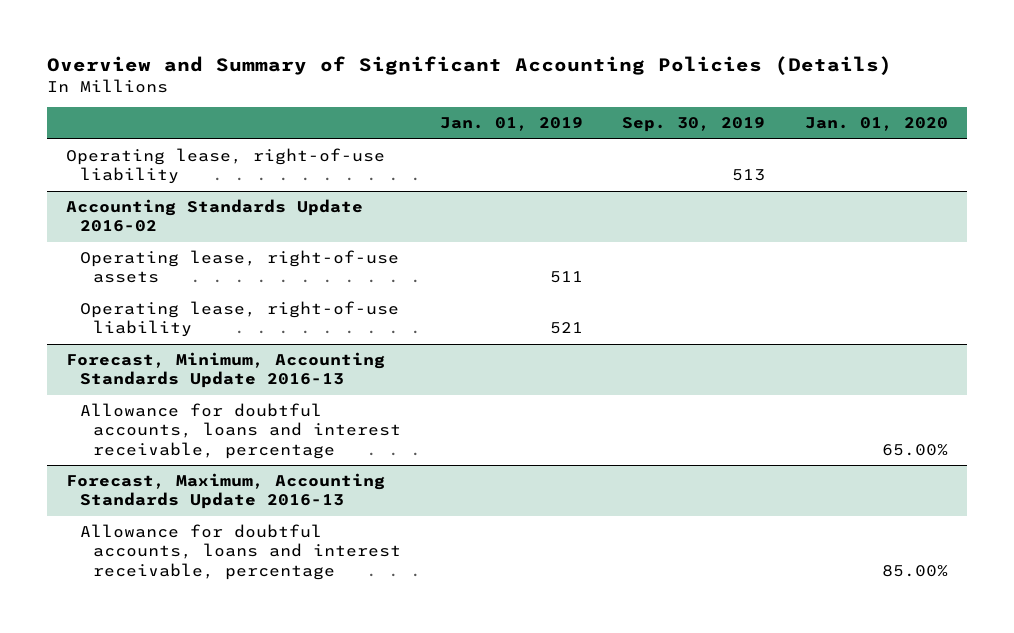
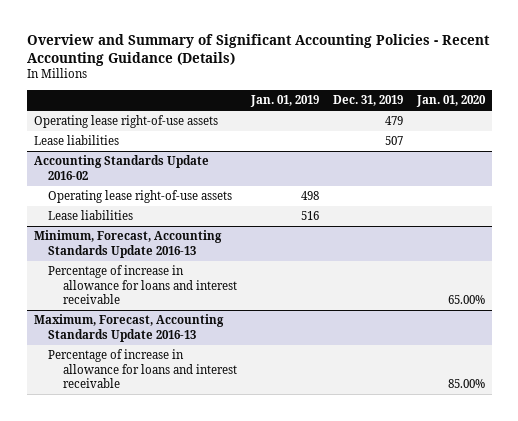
[46,55,892,75] Overview and Summary of Significant Accounting Policies (Details) -> [26,33,490,66] Overview and Summary of Significant Accounting Policies - Recent Accounting Guidance (Details)
[622,117,766,133] Sep. 30, 2019 -> none
none -> [332,95,403,107] Dec. 31, 2019
none -> [33,115,218,129] Operating lease right-of-use assets
[66,148,386,185] Operating lease, right-of-use liability -> [33,135,119,146] Lease liabilities
[79,301,399,338] Operating lease, right-of-use liability -> none
[79,250,399,284] Operating lease, right-of-use assets -> [48,190,233,204] Operating lease right-of-use assets
[550,271,584,284] 511 -> [301,191,320,201] 498
none -> [48,210,134,221] Lease liabilities
[66,352,386,389] Forecast, Minimum, Accounting Standards Update 2016-13 -> [33,230,222,258] Minimum, Forecast, Accounting Standards Update 2016-13
[79,403,401,459] Allowance for doubtful accounts, loans and interest receivable, percentage -> [48,265,238,305] Percentage of increase in allowance for loans and interest receivable
[66,473,386,510] Forecast, Maximum, Accounting Standards Update 2016-13 -> [33,314,224,342] Maximum, Forecast, Accounting Standards Update 2016-13
[79,524,401,580] Allowance for doubtful accounts, loans and interest receivable, percentage -> [48,349,238,389] Percentage of increase in allowance for loans and interest receivable

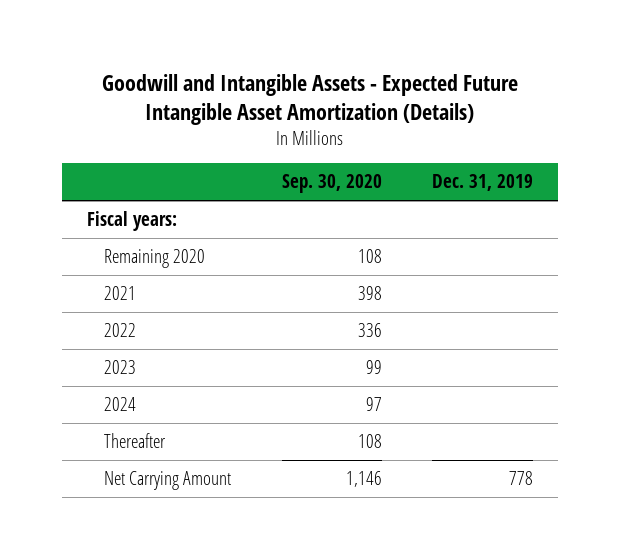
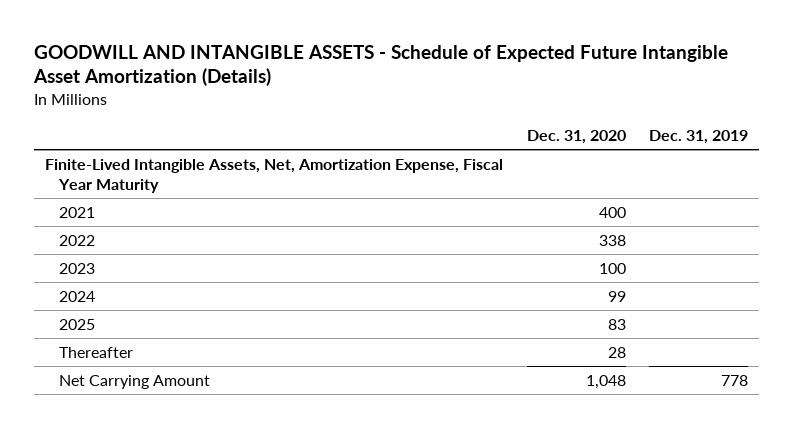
[102,74,519,125] Goodwill and Intangible Assets - Expected Future Intangible Asset Amortization (Details) -> [32,44,728,87] GOODWILL AND INTANGIBLE ASSETS - Schedule of Expected Future Intangible Asset Amortization (Details)
[281,174,382,194] Sep. 30, 2020 -> none
none -> [526,129,626,144] Dec. 31, 2020
[104,248,206,268] Remaining 2020 -> none
[87,210,178,231] Fiscal years: -> [45,158,504,193] Finite-Lived Intangible Assets, Net, Amortization Expense, Fiscal Year Maturity
none -> [58,318,95,330] 2025

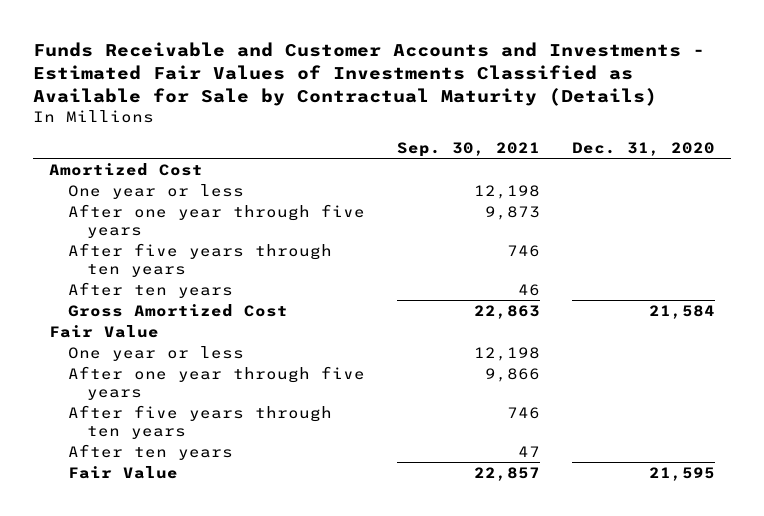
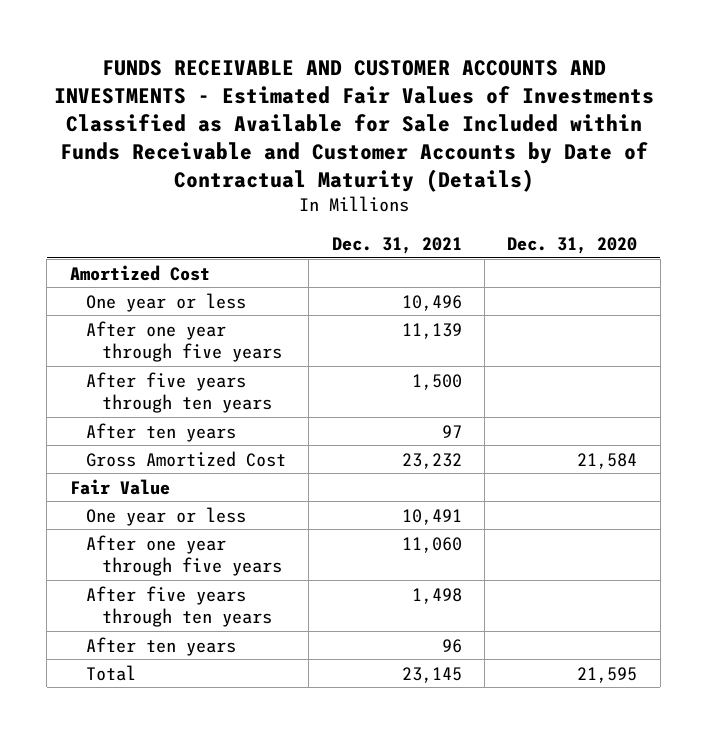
[32,41,705,106] Funds Receivable and Customer Accounts and Investments - Estimated Fair Values of Investments Classified as Available for Sale by Contractual Maturity (Details) -> [53,59,654,193] FUNDS RECEIVABLE AND CUSTOMER ACCOUNTS AND INVESTMENTS - Estimated Fair Values of Investments Classified as Available for Sale Included within Funds Receivable and Customer Accounts by Date of Contractual Maturity (Details)
[397,141,541,157] Sep. 30, 2021 -> none
none -> [331,237,462,255] Dec. 31, 2021
[67,465,178,479] Fair Value -> [85,664,136,681] Total

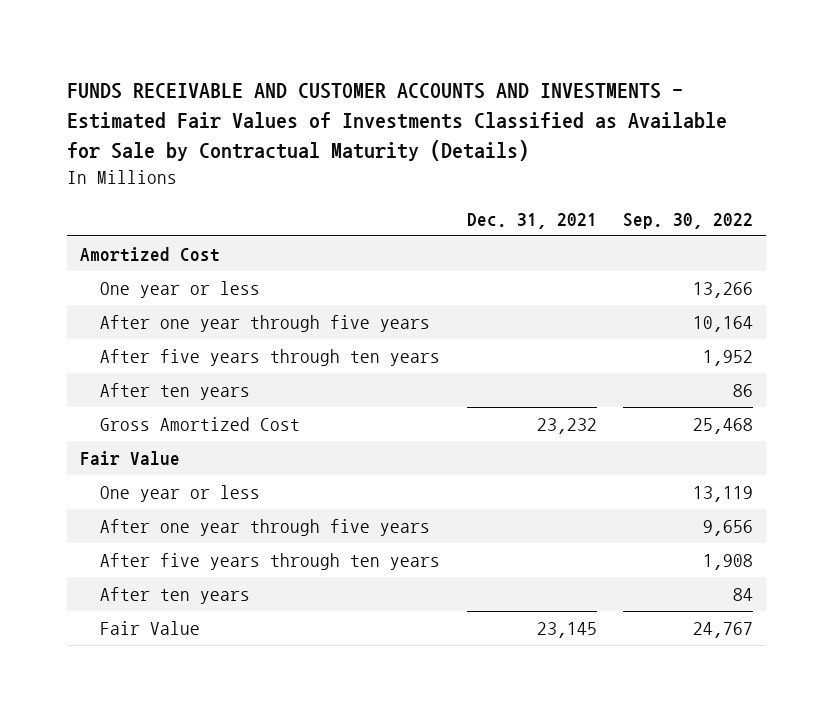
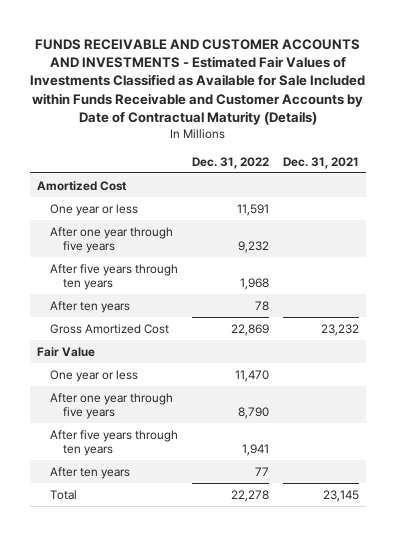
[67,83,728,161] FUNDS RECEIVABLE AND CUSTOMER ACCOUNTS AND INVESTMENTS - Estimated Fair Values of Investments Classified as Available for Sale by Contractual Maturity (Details) -> [30,38,366,126] FUNDS RECEIVABLE AND CUSTOMER ACCOUNTS AND INVESTMENTS - Estimated Fair Values of Investments Classified as Available for Sale Included within Funds Receivable and Customer Accounts by Date of Contractual Maturity (Details)
[622,213,753,230] Sep. 30, 2022 -> none
none -> [192,156,270,169] Dec. 31, 2022
[100,621,201,636] Fair Value -> [50,489,78,500] Total

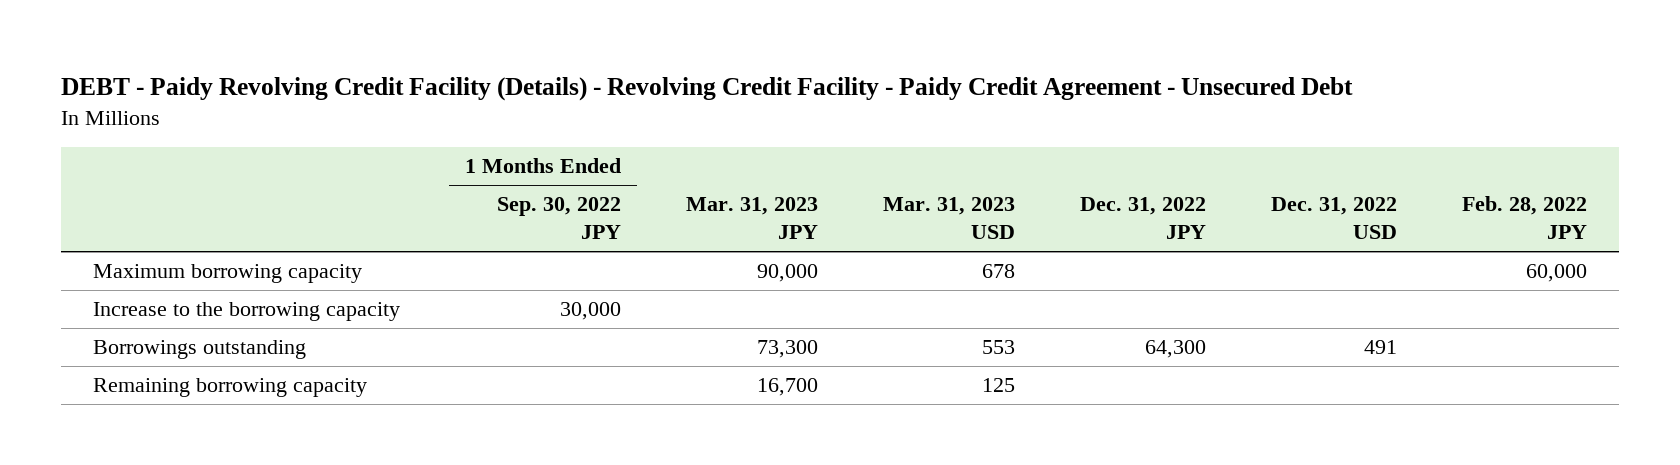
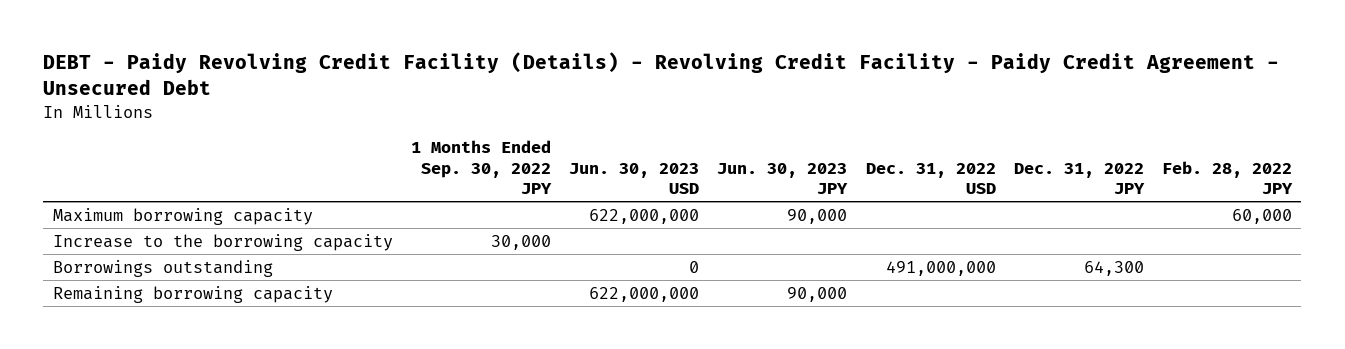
[685,197,818,240] Mar. 31, 2023 JPY -> none
[882,197,1015,240] Mar. 31, 2023 USD -> none
none -> [569,162,700,195] Jun. 30, 2023 USD
none -> [717,162,849,195] Jun. 30, 2023 JPY
[1363,340,1397,355] 491 -> [885,260,996,276] 491,000,000

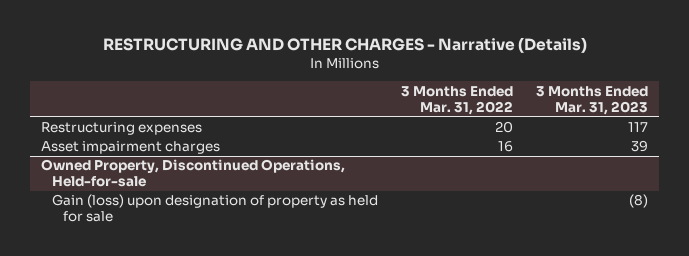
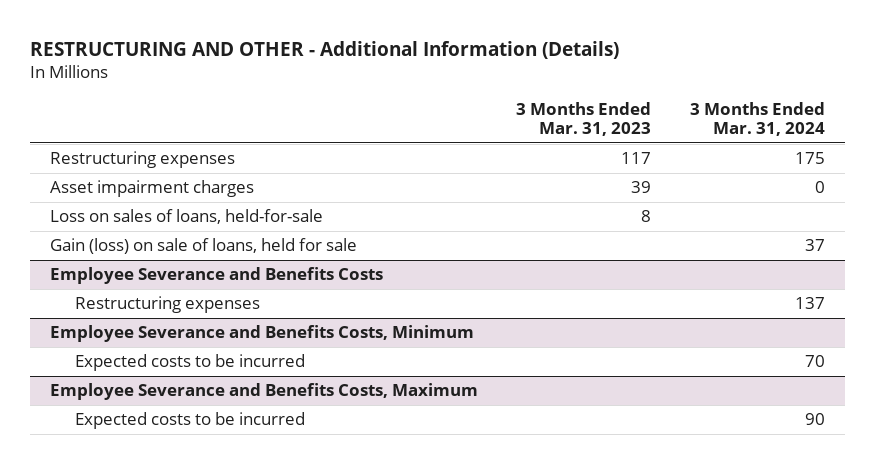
[102,37,587,54] RESTRUCTURING AND OTHER CHARGES - Narrative (Details) -> [30,40,620,59] RESTRUCTURING AND OTHER - Additional Information (Details)
[400,85,513,115] 3 Months Ended Mar. 31, 2022 -> none
none -> [690,101,826,137] 3 Months Ended Mar. 31, 2024
[41,159,346,188] Owned Property, Discontinued Operations, Held-for-sale -> none
[51,194,378,223] Gain (loss) upon designation of property as held for sale -> none
none -> [49,209,323,225] Loss on sales of loans, held-for-sale
none -> [49,238,357,255] Gain (loss) on sale of loans, held for sale
none -> [49,267,383,285] Employee Severance and Benefits Costs
none -> [75,296,261,314] Restructuring expenses
none -> [49,325,474,343] Employee Severance and Benefits Costs, Minimum
none -> [75,354,306,372] Expected costs to be incurred
none -> [49,383,478,401] Employee Severance and Benefits Costs, Maximum
none -> [75,412,306,430] Expected costs to be incurred

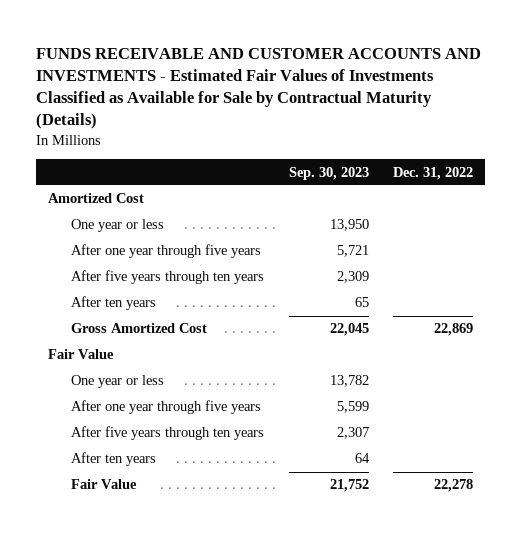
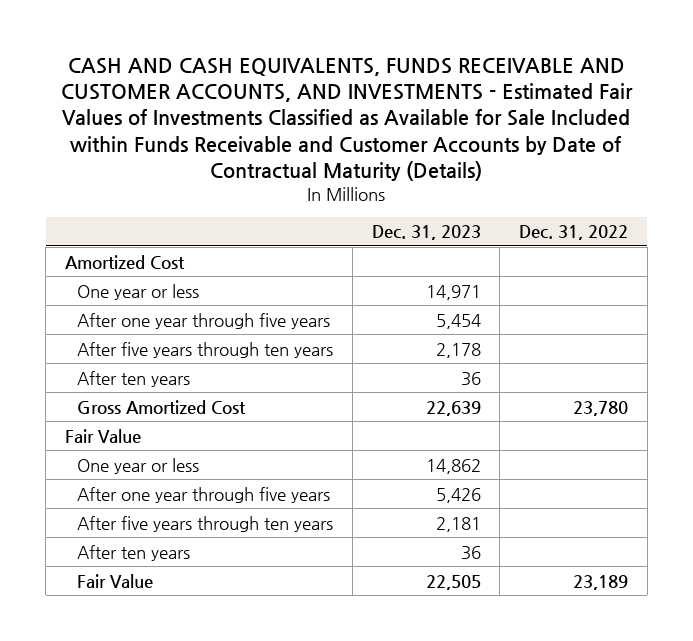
[36,47,482,130] FUNDS RECEIVABLE AND CUSTOMER ACCOUNTS AND INVESTMENTS - Estimated Fair Values of Investments Classified as Available for Sale by Contractual Maturity (Details) -> [61,57,634,181] CASH AND CASH EQUIVALENTS, FUNDS RECEIVABLE AND CUSTOMER ACCOUNTS, AND INVESTMENTS - Estimated Fair Values of Investments Classified as Available for Sale Included within Funds Receivable and Customer Accounts by Date of Contractual Maturity (Details)
[288,166,369,180] Sep. 30, 2023 -> none
none -> [371,225,481,241] Dec. 31, 2023
[433,323,473,337] 22,869 -> [572,400,628,416] 23,780
[433,479,473,493] 22,278 -> [572,574,628,590] 23,189

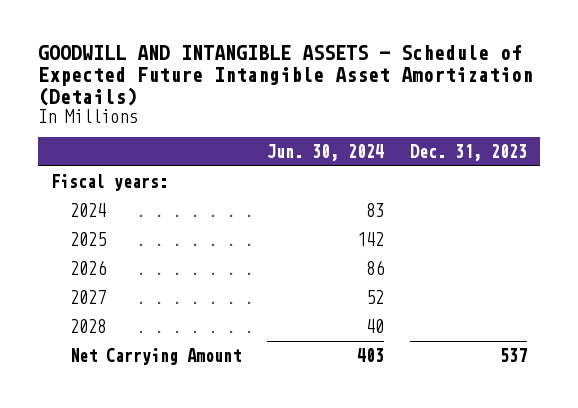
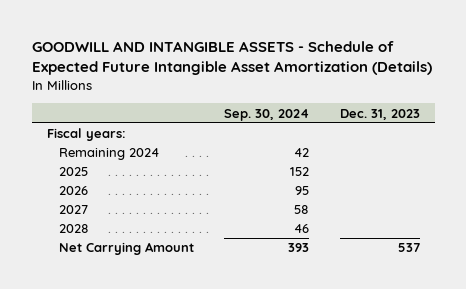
[266,144,384,162] Jun. 30, 2024 -> none
none -> [224,108,310,121] Sep. 30, 2024
[70,202,107,217] 2024 -> [58,148,159,161] Remaining 2024

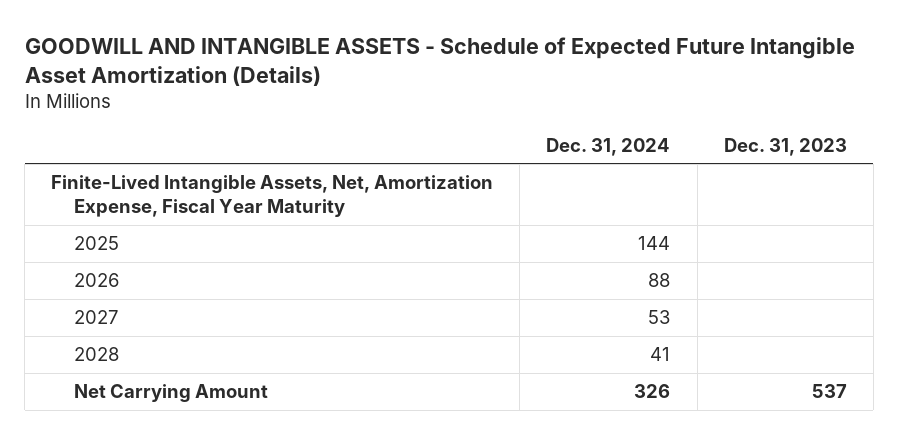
[224,108,310,121] Sep. 30, 2024 -> none
none -> [546,137,671,156] Dec. 31, 2024
[58,148,159,161] Remaining 2024 -> none
[46,128,126,142] Fiscal years: -> [51,175,494,217] Finite-Lived Intangible Assets, Net, Amortization Expense, Fiscal Year Maturity

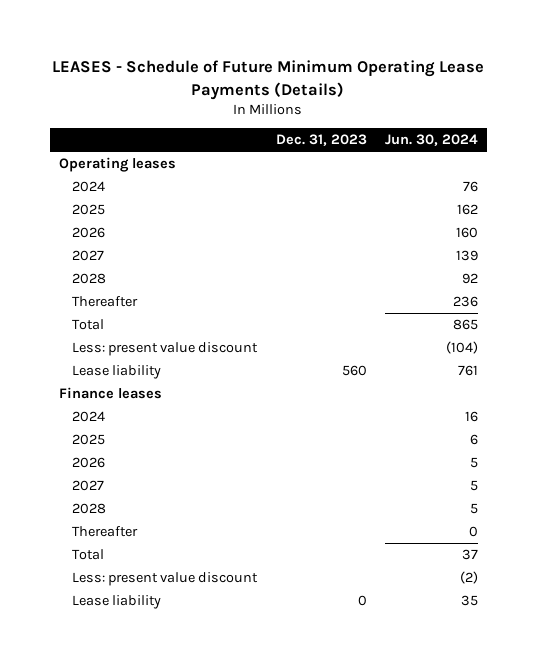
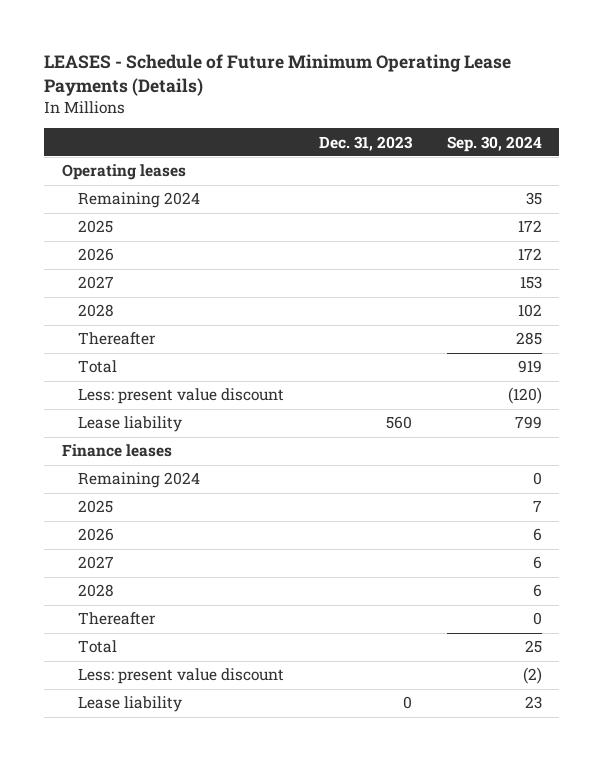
[384,134,478,147] Jun. 30, 2024 -> none
none -> [446,135,542,152] Sep. 30, 2024
[72,181,106,193] 2024 -> [78,192,201,209] Remaining 2024
[72,411,106,423] 2024 -> [78,472,201,489] Remaining 2024

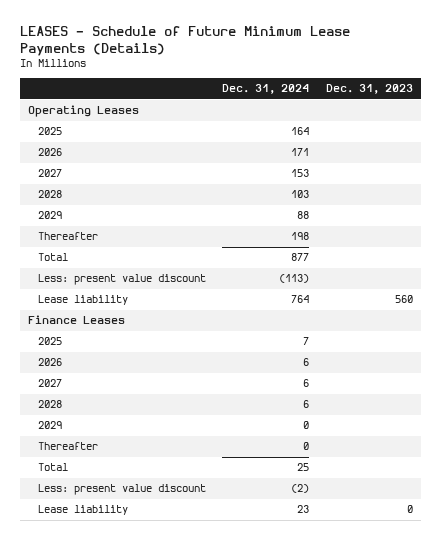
[44,54,512,96] LEASES - Schedule of Future Minimum Operating Lease Payments (Details) -> [19,26,350,56] LEASES - Schedule of Future Minimum Lease Payments (Details)
[446,135,542,152] Sep. 30, 2024 -> none
none -> [222,84,310,95] Dec. 31, 2024
[78,192,201,209] Remaining 2024 -> none
[61,164,186,181] Operating leases -> [28,105,140,118] Operating Leases
none -> [37,211,62,220] 2029
[78,472,201,489] Remaining 2024 -> none
[61,444,172,458] Finance leases -> [28,315,126,325] Finance Leases
none -> [37,421,62,430] 2029

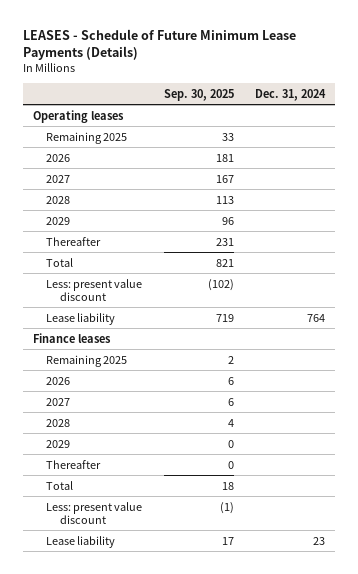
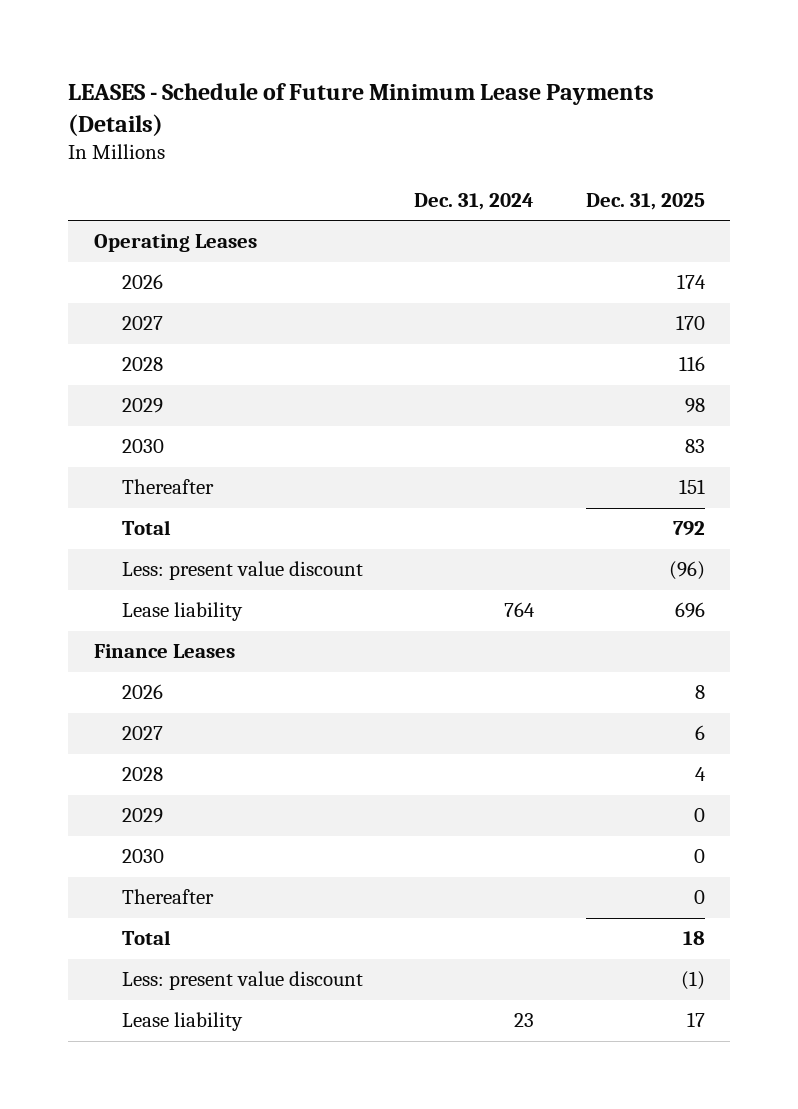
[163,88,234,101] Sep. 30, 2025 -> none
none -> [585,193,705,211] Dec. 31, 2025
[46,131,128,144] Remaining 2025 -> none
[33,109,125,123] Operating leases -> [93,234,257,253] Operating Leases
none -> [121,439,164,454] 2030
[46,354,128,367] Remaining 2025 -> none
[33,332,112,343] Finance leases -> [93,644,235,659] Finance Leases
none -> [121,849,164,864] 2030

